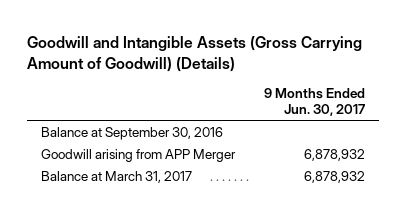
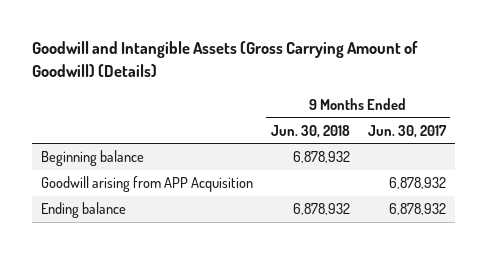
none -> [270,124,350,138] Jun. 30, 2018
[40,126,223,140] Balance at September 30, 2016 -> [40,150,144,167] Beginning balance
[40,148,236,162] Goodwill arising from APP Merger -> [40,176,253,193] Goodwill arising from APP Acquisition
[40,170,192,183] Balance at March 31, 2017 -> [40,202,126,219] Ending balance

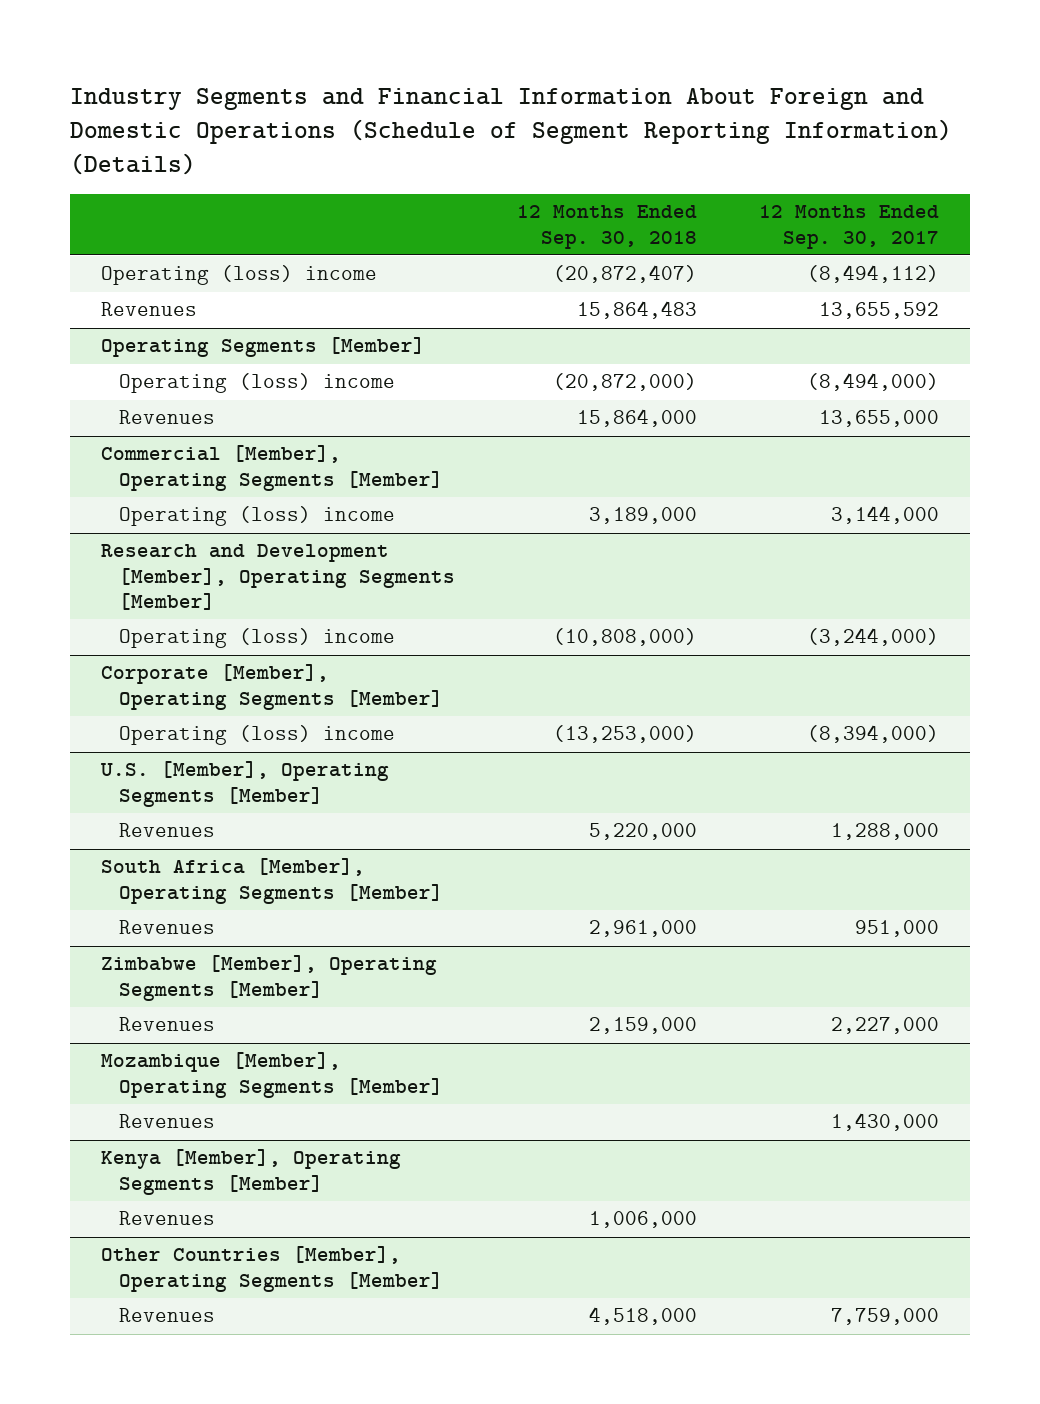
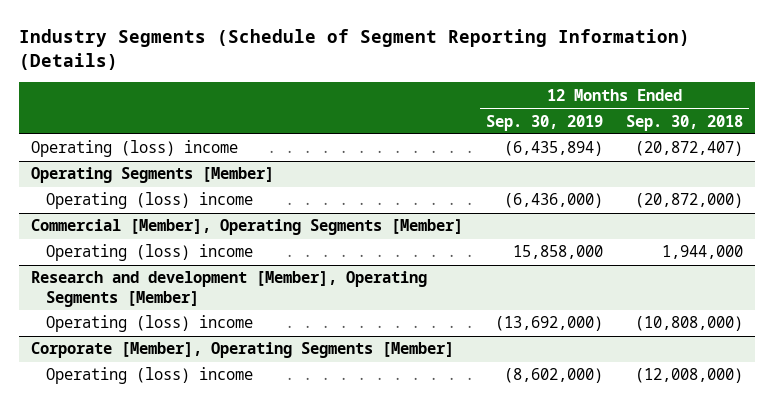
[69,87,952,176] Industry Segments and Financial Information About Foreign and Domestic Operations (Schedule of Segment Reporting Information) (Details) -> [19,29,691,71] Industry Segments (Schedule of Segment Reporting Information) (Details)
[759,205,940,249] 12 Months Ended Sep. 30, 2017 -> none
none -> [486,114,604,131] Sep. 30, 2019
[100,302,197,317] Revenues -> none
[119,410,216,425] Revenues -> none
[589,507,698,525] 3,189,000 -> [662,245,744,260] 1,944,000
[100,544,456,610] Research and Development [Member], Operating Segments [Member] -> [30,271,427,307] Research and development [Member], Operating Segments [Member]
[99,761,389,807] U.S. [Member], Operating Segments [Member] -> none
[119,823,216,838] Revenues -> none
[100,858,444,904] South Africa [Member], Operating Segments [Member] -> none
[119,920,216,935] Revenues -> none
[100,955,437,1001] Zimbabwe [Member], Operating Segments [Member] -> none
[119,1017,216,1032] Revenues -> none
[100,1052,444,1098] Mozambique [Member], Operating Segments [Member] -> none
[119,1114,216,1129] Revenues -> none
[100,1149,401,1195] Kenya [Member], Operating Segments [Member] -> none
[119,1211,216,1226] Revenues -> none
[100,1246,444,1292] Other Countries [Member], Operating Segments [Member] -> none
[119,1308,216,1323] Revenues -> none
[553,725,698,744] (13,253,000) -> [635,368,744,384] (12,008,000)

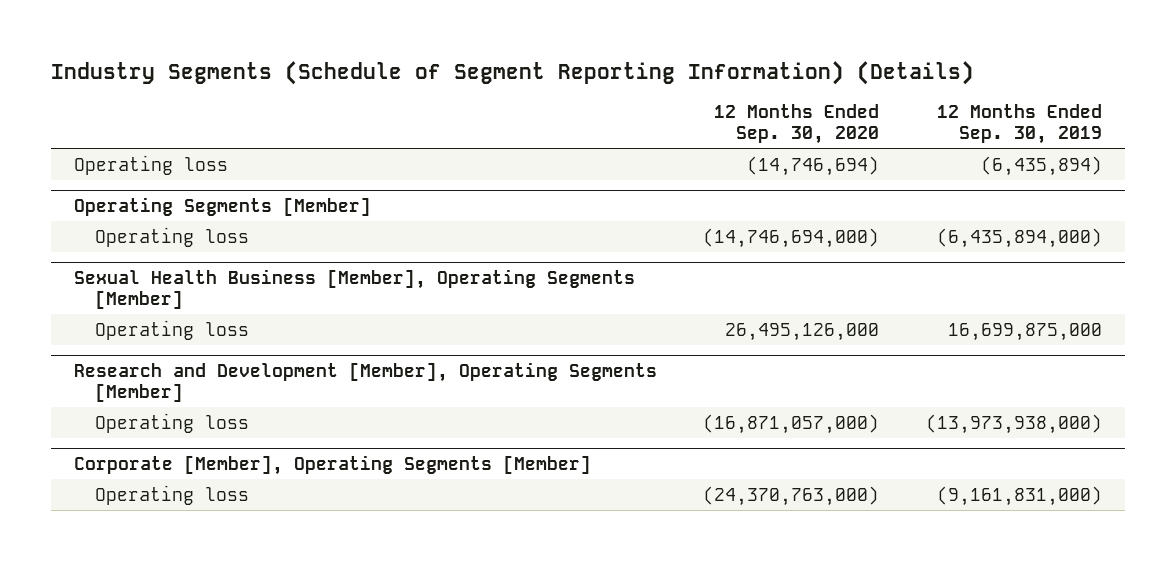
[626,114,744,131] Sep. 30, 2018 -> none
none -> [714,104,880,145] 12 Months Ended Sep. 30, 2020
[30,140,238,158] Operating (loss) income -> [74,154,229,175] Operating loss
[30,219,463,236] Commercial [Member], Operating Segments [Member] -> none
[45,192,253,210] Operating (loss) income -> [95,226,250,247] Operating loss
[504,193,604,209] (6,436,000) -> [936,227,1102,248] (6,435,894,000)
none -> [74,269,636,309] Sexual Health Business [Member], Operating Segments [Member]
[45,244,253,262] Operating (loss) income -> [95,319,250,340] Operating loss
[513,245,604,260] 15,858,000 -> [947,322,1102,341] 16,699,875,000
[30,271,427,307] Research and development [Member], Operating Segments [Member] -> [74,362,658,402] Research and Development [Member], Operating Segments [Member]
[45,315,253,333] Operating (loss) income -> [95,412,250,433] Operating loss
[495,316,604,332] (13,692,000) -> [925,413,1102,434] (13,973,938,000)
[45,367,253,385] Operating (loss) income -> [95,484,250,505] Operating loss
[504,368,604,384] (8,602,000) -> [936,485,1102,506] (9,161,831,000)

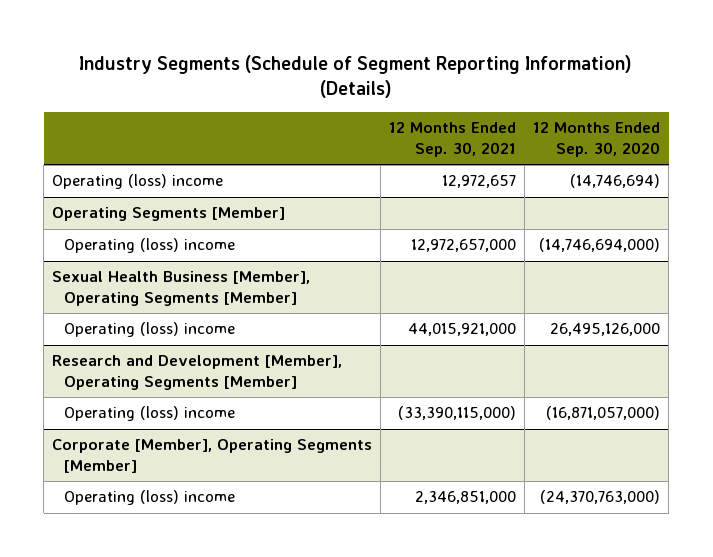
[936,104,1102,145] 12 Months Ended Sep. 30, 2019 -> none
none -> [389,122,517,158] 12 Months Ended Sep. 30, 2021
[74,154,229,175] Operating loss -> [52,174,224,190] Operating (loss) income
[95,226,250,247] Operating loss -> [64,238,236,254] Operating (loss) income
[95,319,250,340] Operating loss -> [64,322,236,338] Operating (loss) income
[95,412,250,433] Operating loss -> [64,406,236,422] Operating (loss) income
[95,484,250,505] Operating loss -> [64,490,236,506] Operating (loss) income

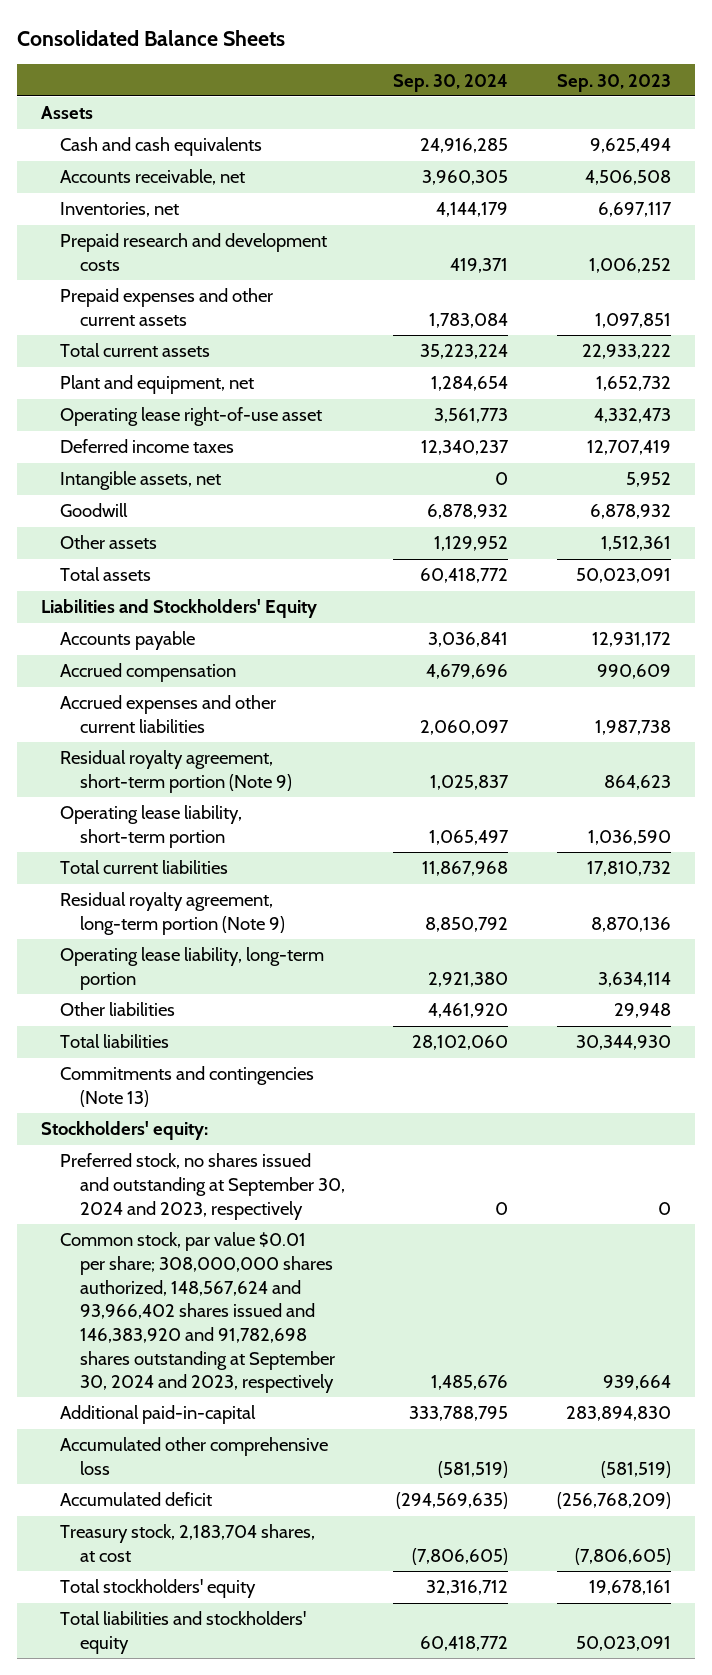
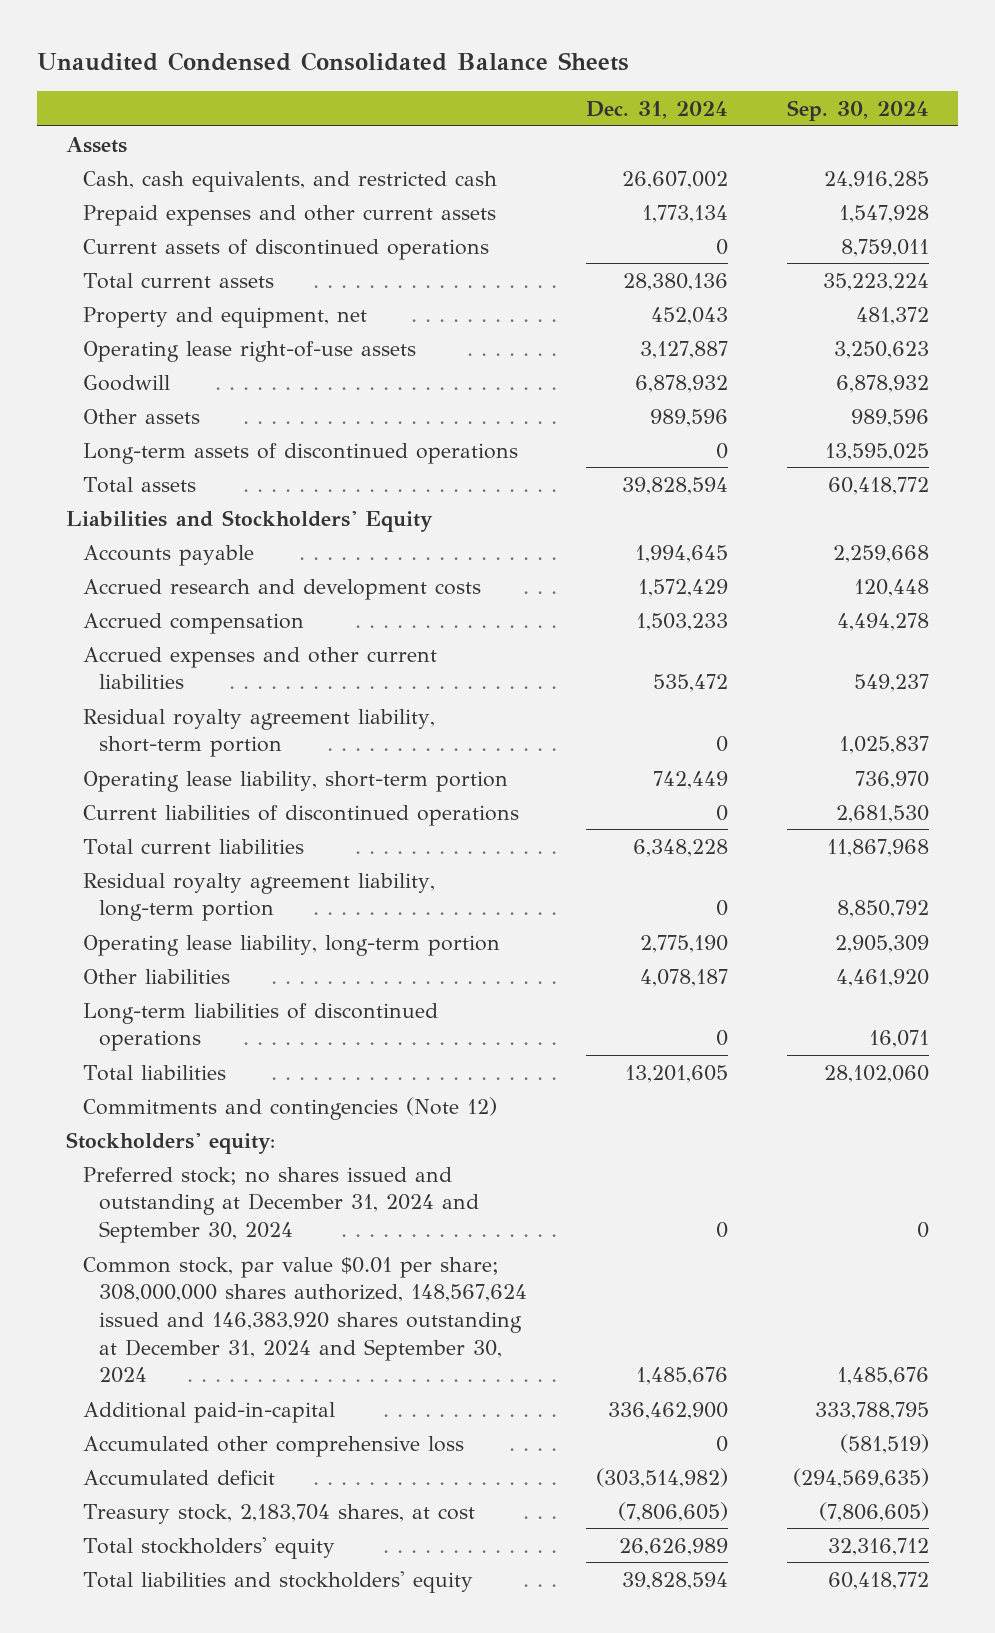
[16,29,285,46] Consolidated Balance Sheets -> [36,52,629,72] Unaudited Condensed Consolidated Balance Sheets
[557,73,672,92] Sep. 30, 2023 -> none
none -> [586,100,729,119] Dec. 31, 2024
[60,169,246,186] Accounts receivable, net -> none
[60,202,180,218] Inventories, net -> none
[60,233,328,271] Prepaid research and development costs -> none
[60,137,263,157] Cash and cash equivalents -> [82,170,497,192] Cash, cash equivalents, and restricted cash
[429,312,509,328] 1,783,084 -> [838,204,929,223] 1,547,928
none -> [82,238,489,260] Current assets of discontinued operations
[60,439,235,454] Deferred income taxes -> none
[60,471,222,491] Intangible assets, net -> none
[60,375,255,395] Plant and equipment, net -> [82,306,367,328] Property and equipment, net
[431,376,509,392] 1,284,654 -> [855,306,929,325] 481,372
[60,407,323,427] Operating lease right-of-use asset -> [82,340,416,362] Operating lease right-of-use assets
[434,408,509,424] 3,561,773 -> [833,340,929,359] 3,250,623
[434,536,509,552] 1,129,952 -> [850,408,929,427] 989,596
none -> [82,442,518,464] Long-term assets of discontinued operations
[428,632,509,648] 3,036,841 -> [832,544,929,563] 2,259,668
none -> [82,578,481,600] Accrued research and development costs
[426,664,509,680] 4,679,696 -> [836,612,929,631] 4,494,278
[420,719,510,735] 2,060,097 -> [853,674,929,693] 549,237
[60,750,292,793] Residual royalty agreement, short-term portion (Note 9) -> [82,708,435,758] Residual royalty agreement liability, short-term portion
[429,829,510,845] 1,065,497 -> [854,770,929,789] 736,970
none -> [82,804,519,826] Current liabilities of discontinued operations
[60,892,285,935] Residual royalty agreement, long-term portion (Note 9) -> [82,872,435,922] Residual royalty agreement liability, long-term portion
[428,971,509,987] 2,921,380 -> [834,934,929,953] 2,905,309
none -> [82,1002,438,1052] Long-term liabilities of discontinued operations
[60,1066,315,1107] Commitments and contingencies (Note 13) -> [82,1096,497,1120] Commitments and contingencies (Note 12)
[60,1153,345,1220] Preferred stock, no shares issued and outstanding at September 30, 2024 and 2023, respectively -> [82,1166,480,1243] Preferred stock; no shares issued and outstanding at December 31, 2024 and September 30, 2024
[60,1232,335,1394] Common stock, par value $0.01 per share; 308,000,000 shares authorized, 148,567,624 and 93,966,402 shares issued and 146,383,920 and 91,782,698 shares outstanding at September 30, 2024 and 2023, respectively -> [82,1256,528,1384] Common stock, par value $0.01 per share; 308,000,000 shares authorized, 148,567,624 issued and 146,383,920 shares outstanding at December 31, 2024 and September 30, 2024

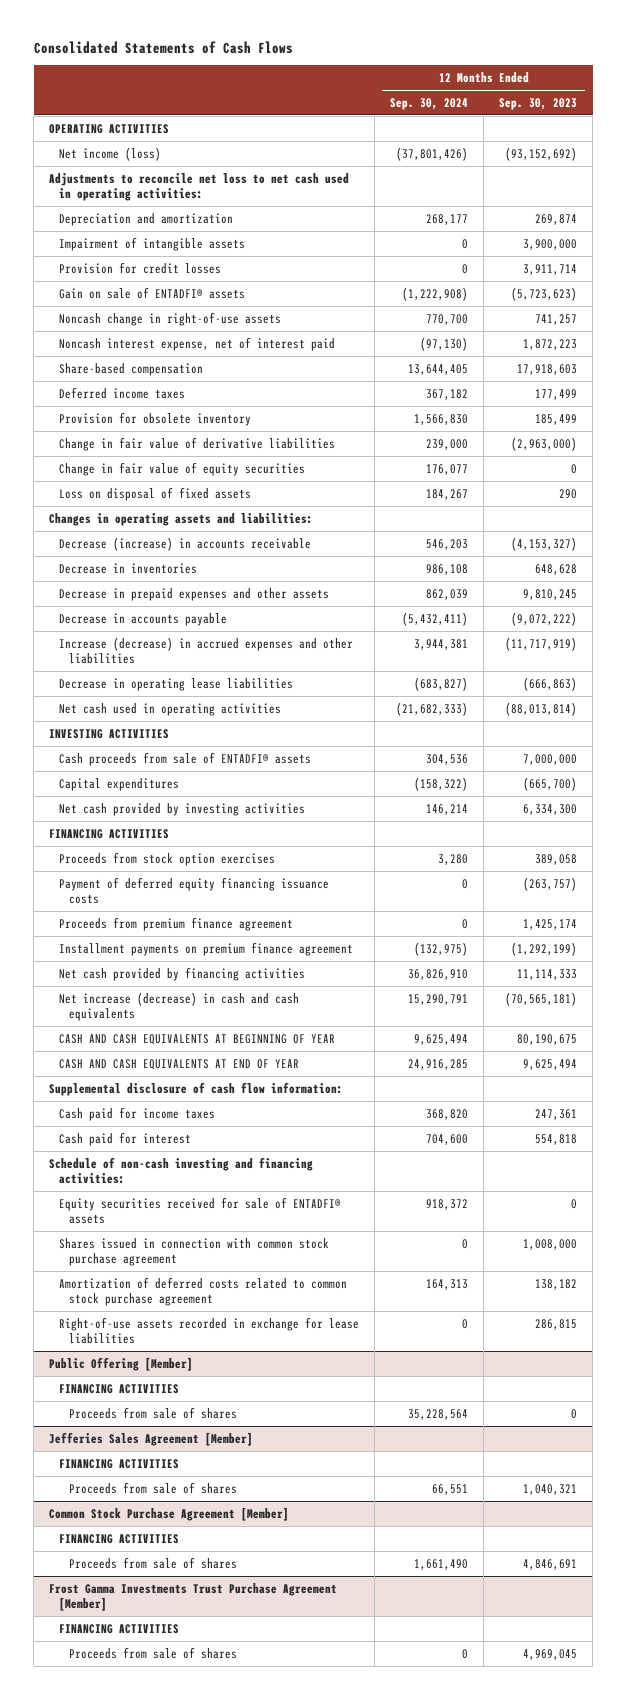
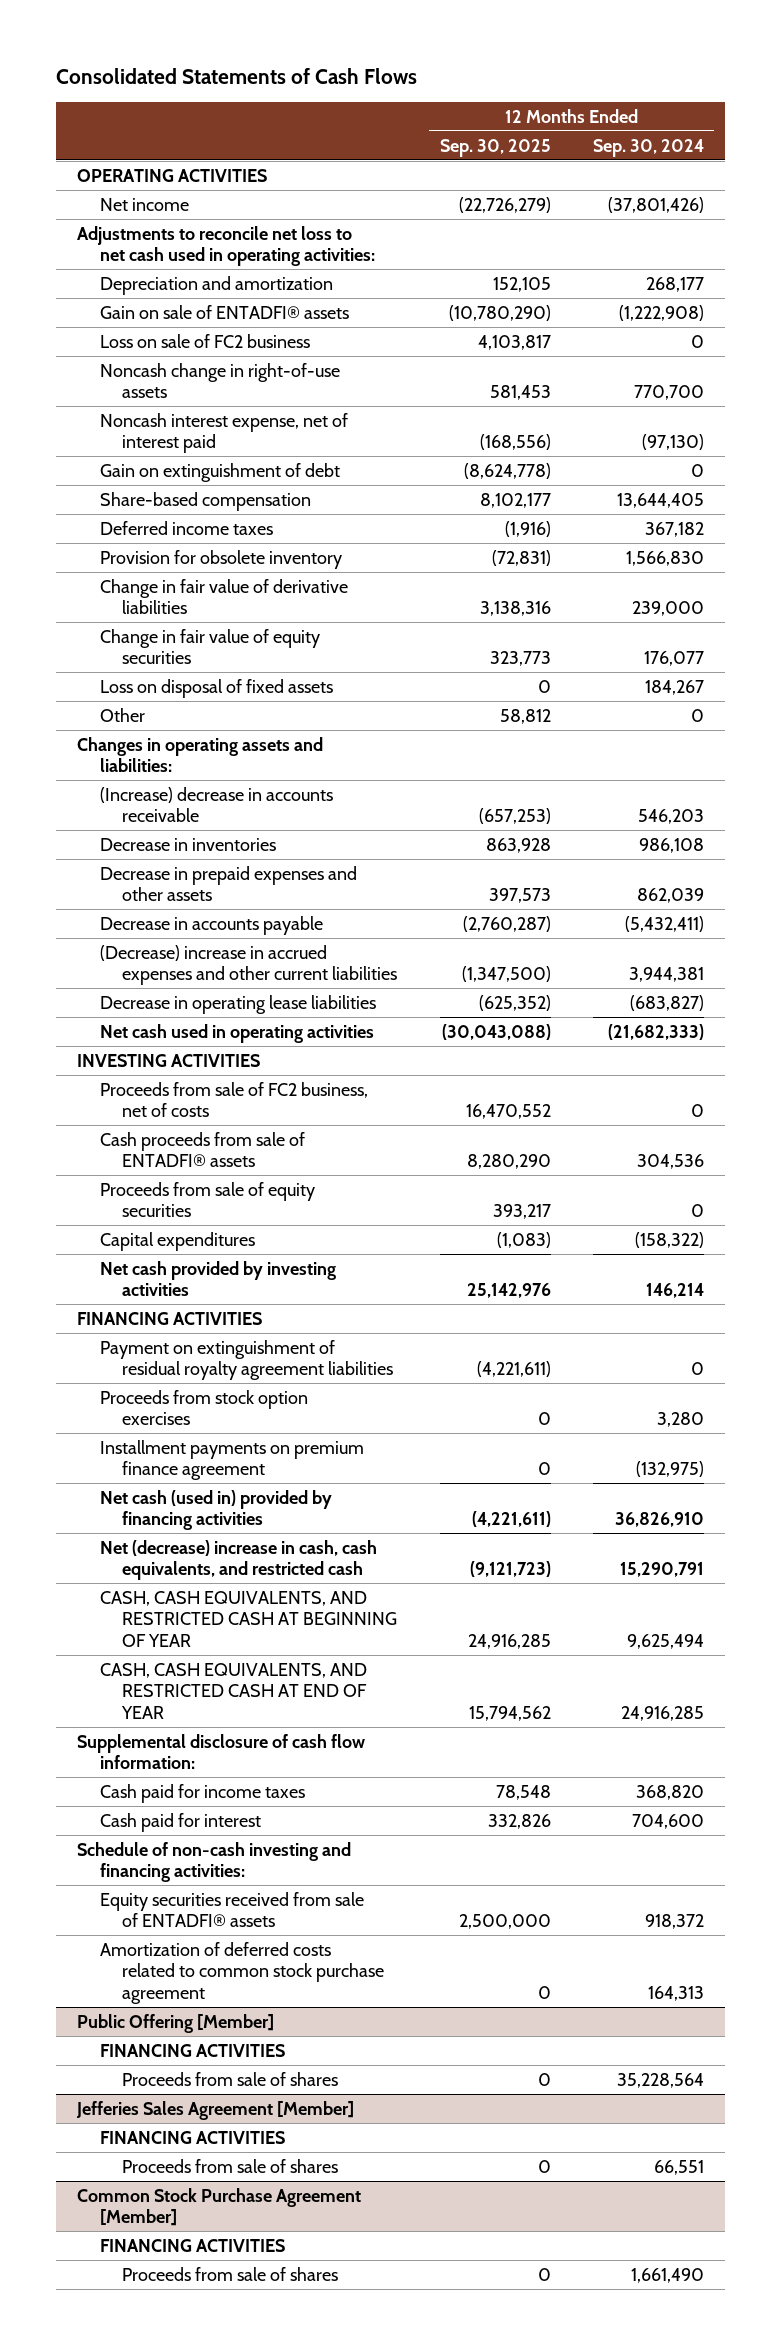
[499,97,578,110] Sep. 30, 2023 -> none
none -> [439,138,551,157] Sep. 30, 2025
[59,146,162,161] Net income (loss) -> [99,197,189,211] Net income
[59,236,246,251] Impairment of intangible assets -> none
[59,261,222,274] Provision for credit losses -> none
none -> [99,333,310,348] Loss on sale of FC2 business
none -> [99,462,340,482] Gain on extinguishment of debt
none -> [99,707,145,722] Other
[59,536,312,551] Decrease (increase) in accounts receivable -> [99,786,333,823] (Increase) decrease in accounts receivable
[59,636,354,665] Increase (decrease) in accrued expenses and other liabilities -> [99,944,398,986] (Decrease) increase in accrued expenses and other current liabilities
none -> [99,1081,368,1118] Proceeds from sale of FC2 business, net of costs
none -> [99,1181,315,1218] Proceeds from sale of equity securities
none -> [99,1339,394,1381] Payment on extinguishment of residual royalty agreement liabilities
[59,876,330,905] Payment of deferred equity financing issuance costs -> none
[59,916,294,931] Proceeds from premium finance agreement -> none
[59,966,306,981] Net cash provided by financing activities -> [99,1489,332,1531] Net cash (used in) provided by financing activities
[59,991,300,1022] Net increase (decrease) in cash and cash equivalents -> [99,1539,377,1581] Net (decrease) increase in cash, cash equivalents, and restricted cash
[59,1033,336,1045] CASH AND CASH EQUIVALENTS AT BEGINNING OF YEAR -> [99,1590,398,1647] CASH, CASH EQUIVALENTS, AND RESTRICTED CASH AT BEGINNING OF YEAR
[59,1058,300,1070] CASH AND CASH EQUIVALENTS AT END OF YEAR -> [99,1662,368,1719] CASH, CASH EQUIVALENTS, AND RESTRICTED CASH AT END OF YEAR
[59,1237,330,1267] Shares issued in connection with common stock purchase agreement -> none
[59,1196,342,1225] Equity securities received for sale of ENTADFI® assets -> [99,1891,364,1928] Equity securities received from sale of ENTADFI® assets
[59,1316,360,1345] Right-of-use assets recorded in exchange for lease liabilities -> none
[49,1582,338,1612] Frost Gamma Investments Trust Purchase Agreement [Member] -> none
[59,1623,180,1634] FINANCING ACTIVITIES -> none
[69,1646,238,1659] Proceeds from sale of shares -> none

